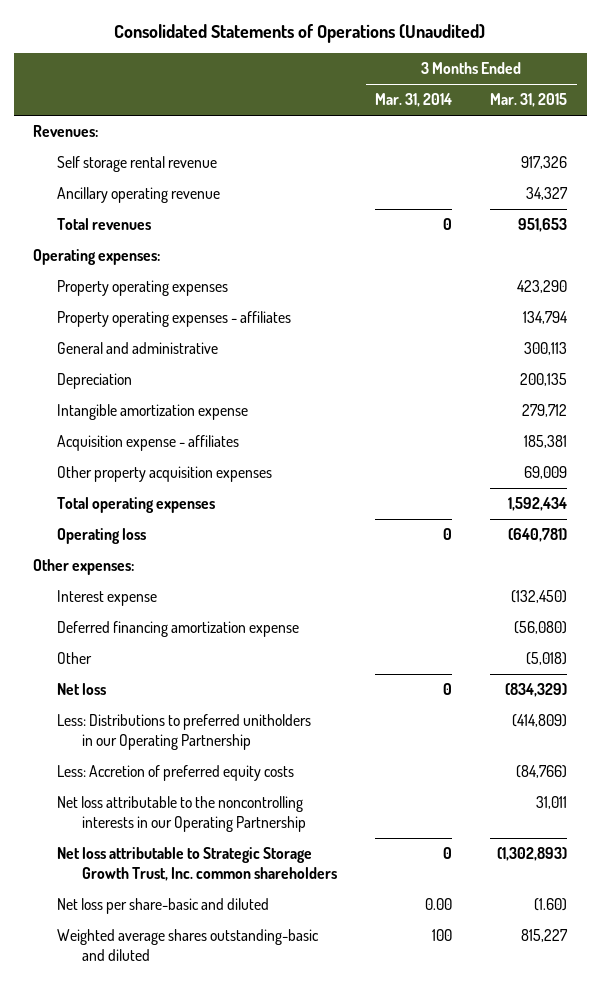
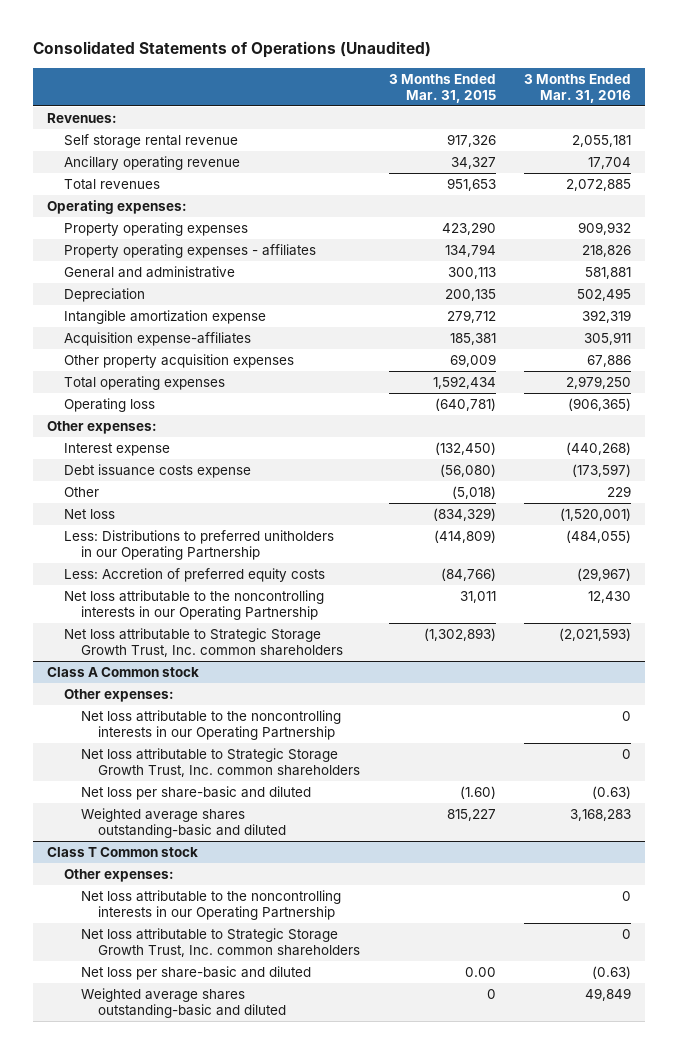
[375,93,453,108] Mar. 31, 2014 -> none
none -> [524,73,632,103] 3 Months Ended Mar. 31, 2016
[57,435,240,452] Acquisition expense - affiliates -> [64,331,252,346] Acquisition expense-affiliates
[57,621,300,638] Deferred financing amortization expense -> [64,463,252,478] Debt issuance costs expense
none -> [47,666,200,677] Class A Common stock
none -> [64,688,175,702] Other expenses:
none -> [81,709,342,740] Net loss attributable to the noncontrolling interests in our Operating Partnership
none -> [81,747,361,777] Net loss attributable to Strategic Storage Growth Trust, Inc. common shareholders
none -> [47,846,199,857] Class T Common stock
none -> [64,868,175,882] Other expenses:
none -> [81,889,342,920] Net loss attributable to the noncontrolling interests in our Operating Partnership
none -> [81,927,361,957] Net loss attributable to Strategic Storage Growth Trust, Inc. common shareholders
none -> [81,965,312,980] Net loss per share-basic and diluted
none -> [81,987,287,1018] Weighted average shares outstanding-basic and diluted

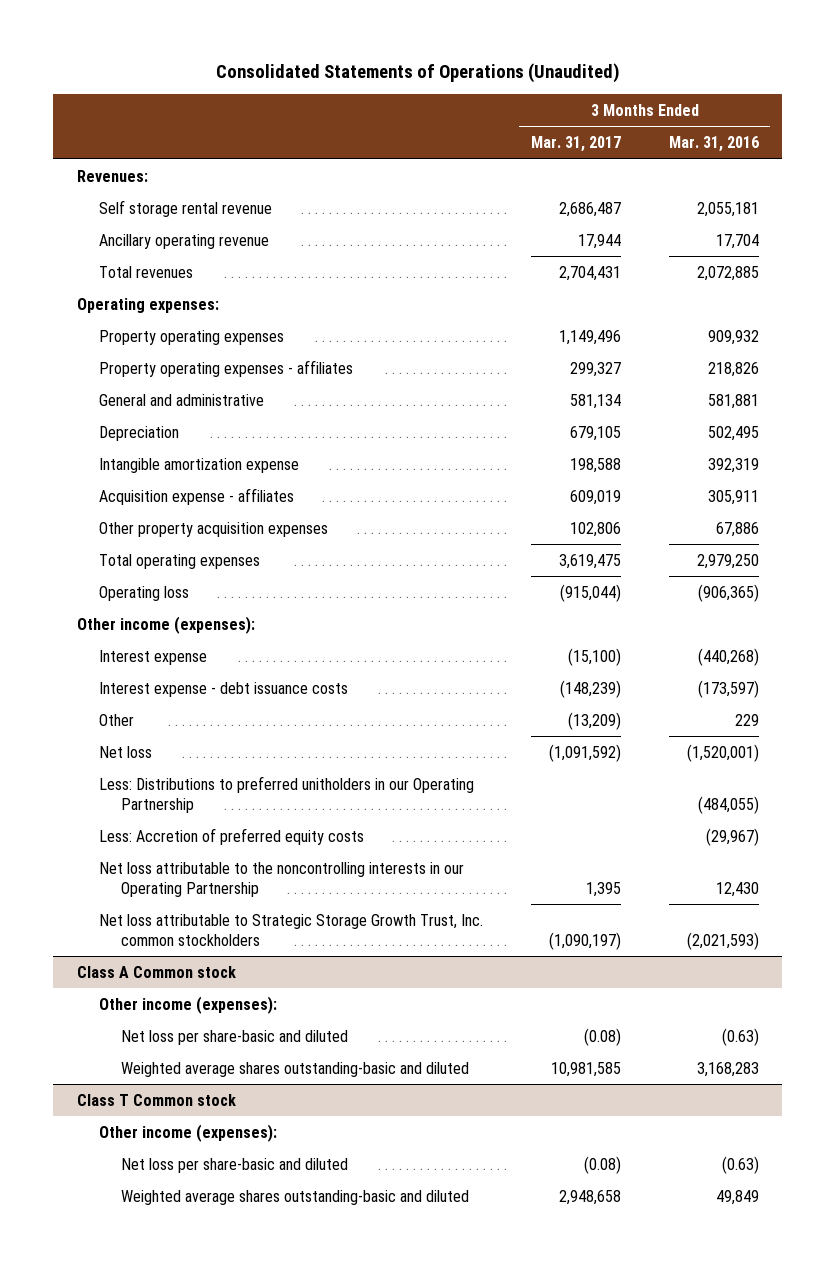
[388,73,496,103] 3 Months Ended Mar. 31, 2015 -> none
none -> [530,136,621,153] Mar. 31, 2017
[64,331,252,346] Acquisition expense-affiliates -> [98,487,294,505] Acquisition expense - affiliates
[47,420,158,434] Other expenses: -> [76,615,255,634] Other income (expenses):
[64,463,252,478] Debt issuance costs expense -> [98,681,348,697] Interest expense - debt issuance costs
[64,627,344,657] Net loss attributable to Strategic Storage Growth Trust, Inc. common shareholders -> [98,913,483,946] Net loss attributable to Strategic Storage Growth Trust, Inc. common stockholders
[81,709,342,740] Net loss attributable to the noncontrolling interests in our Operating Partnership -> none
[81,747,361,777] Net loss attributable to Strategic Storage Growth Trust, Inc. common shareholders -> none
[64,688,175,702] Other expenses: -> [98,995,277,1014] Other income (expenses):
[81,889,342,920] Net loss attributable to the noncontrolling interests in our Operating Partnership -> none
[81,927,361,957] Net loss attributable to Strategic Storage Growth Trust, Inc. common shareholders -> none
[64,868,175,882] Other expenses: -> [98,1123,277,1142] Other income (expenses):

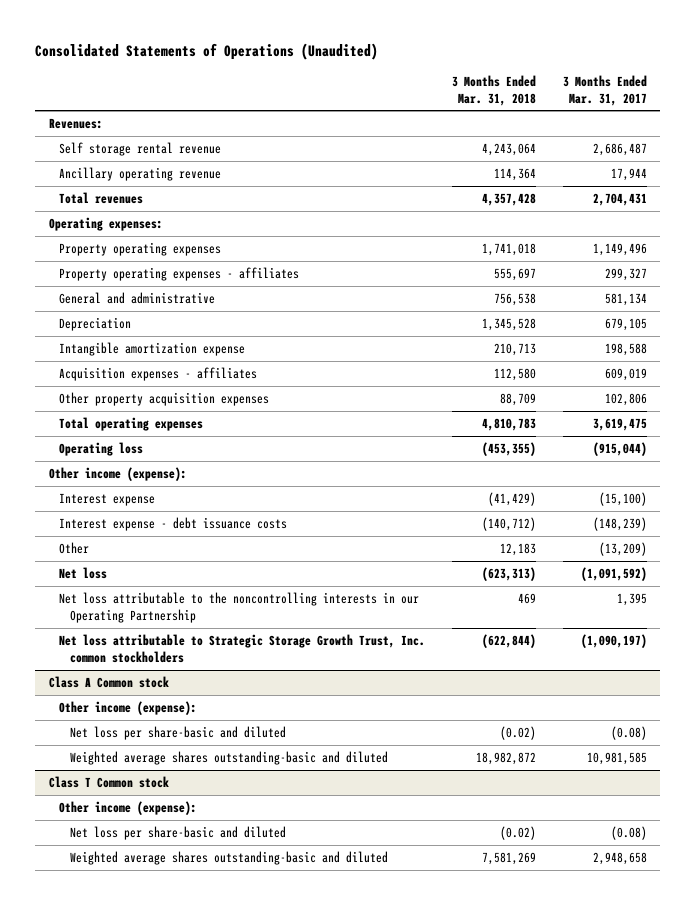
[668,136,759,153] Mar. 31, 2016 -> none
none -> [452,74,537,106] 3 Months Ended Mar. 31, 2018
[98,487,294,505] Acquisition expense - affiliates -> [59,366,258,381] Acquisition expenses - affiliates
[76,615,255,634] Other income (expenses): -> [48,466,187,481] Other income (expense):
[98,775,474,813] Less: Distributions to preferred unitholders in our Operating Partnership -> none
[98,827,364,845] Less: Accretion of preferred equity costs -> none
[98,995,277,1014] Other income (expenses): -> [59,700,198,715] Other income (expense):
[98,1123,277,1142] Other income (expenses): -> [59,800,198,815] Other income (expense):

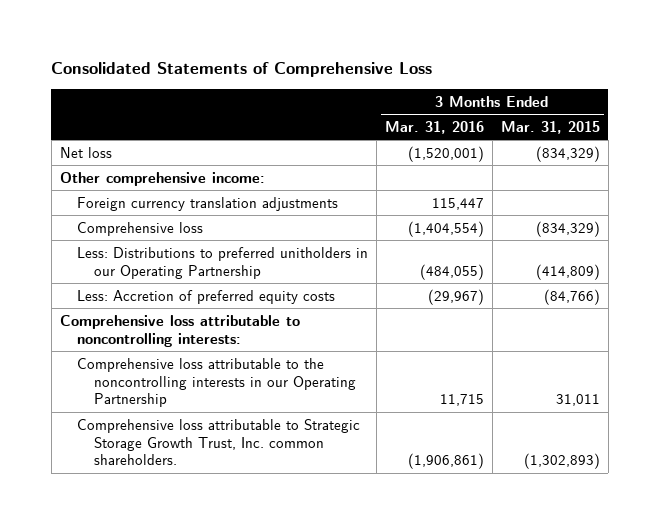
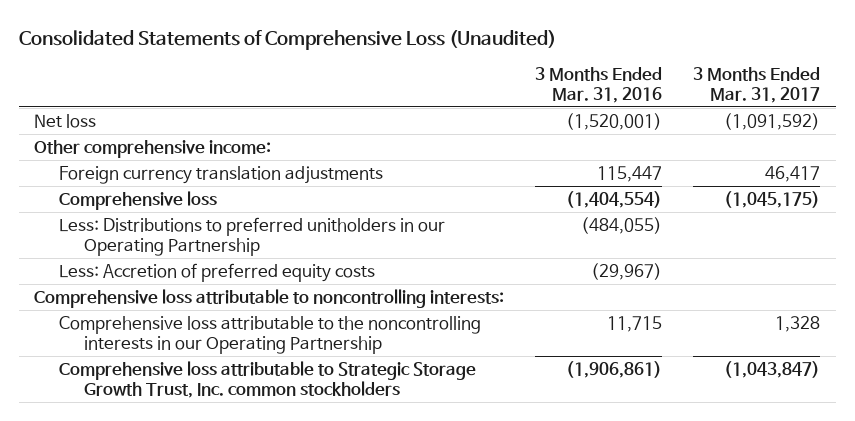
[51,62,433,78] Consolidated Statements of Comprehensive Loss -> [18,29,556,50] Consolidated Statements of Comprehensive Loss (Unaudited)
[500,121,600,135] Mar. 31, 2015 -> none
none -> [693,67,821,103] 3 Months Ended Mar. 31, 2017
[76,418,360,466] Comprehensive loss attributable to Strategic Storage Growth Trust, Inc. common shareholders. -> [59,360,477,398] Comprehensive loss attributable to Strategic Storage Growth Trust, Inc. common stockholders

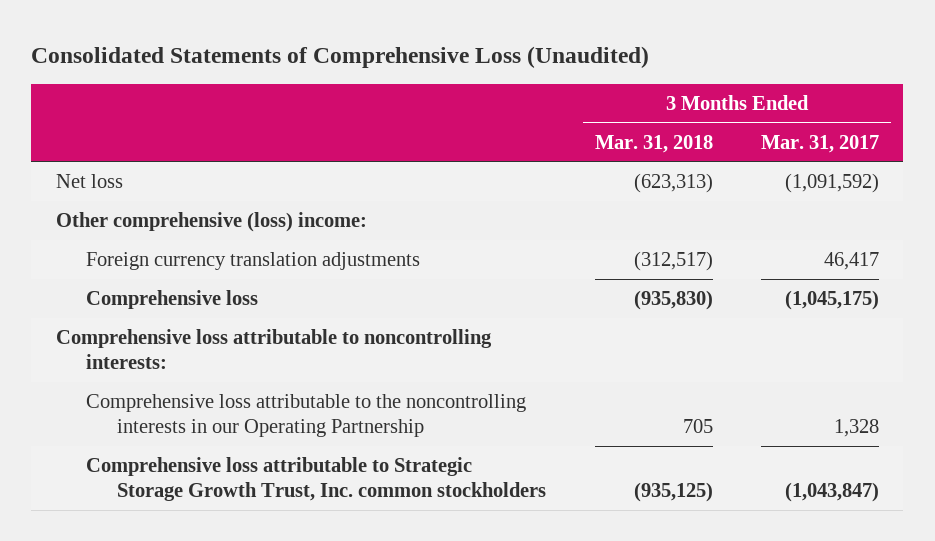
[535,67,663,103] 3 Months Ended Mar. 31, 2016 -> none
none -> [594,134,713,153] Mar. 31, 2018
[34,139,272,158] Other comprehensive income: -> [55,212,367,233] Other comprehensive (loss) income:
[59,216,446,256] Less: Distributions to preferred unitholders in our Operating Partnership -> none
[59,262,376,282] Less: Accretion of preferred equity costs -> none

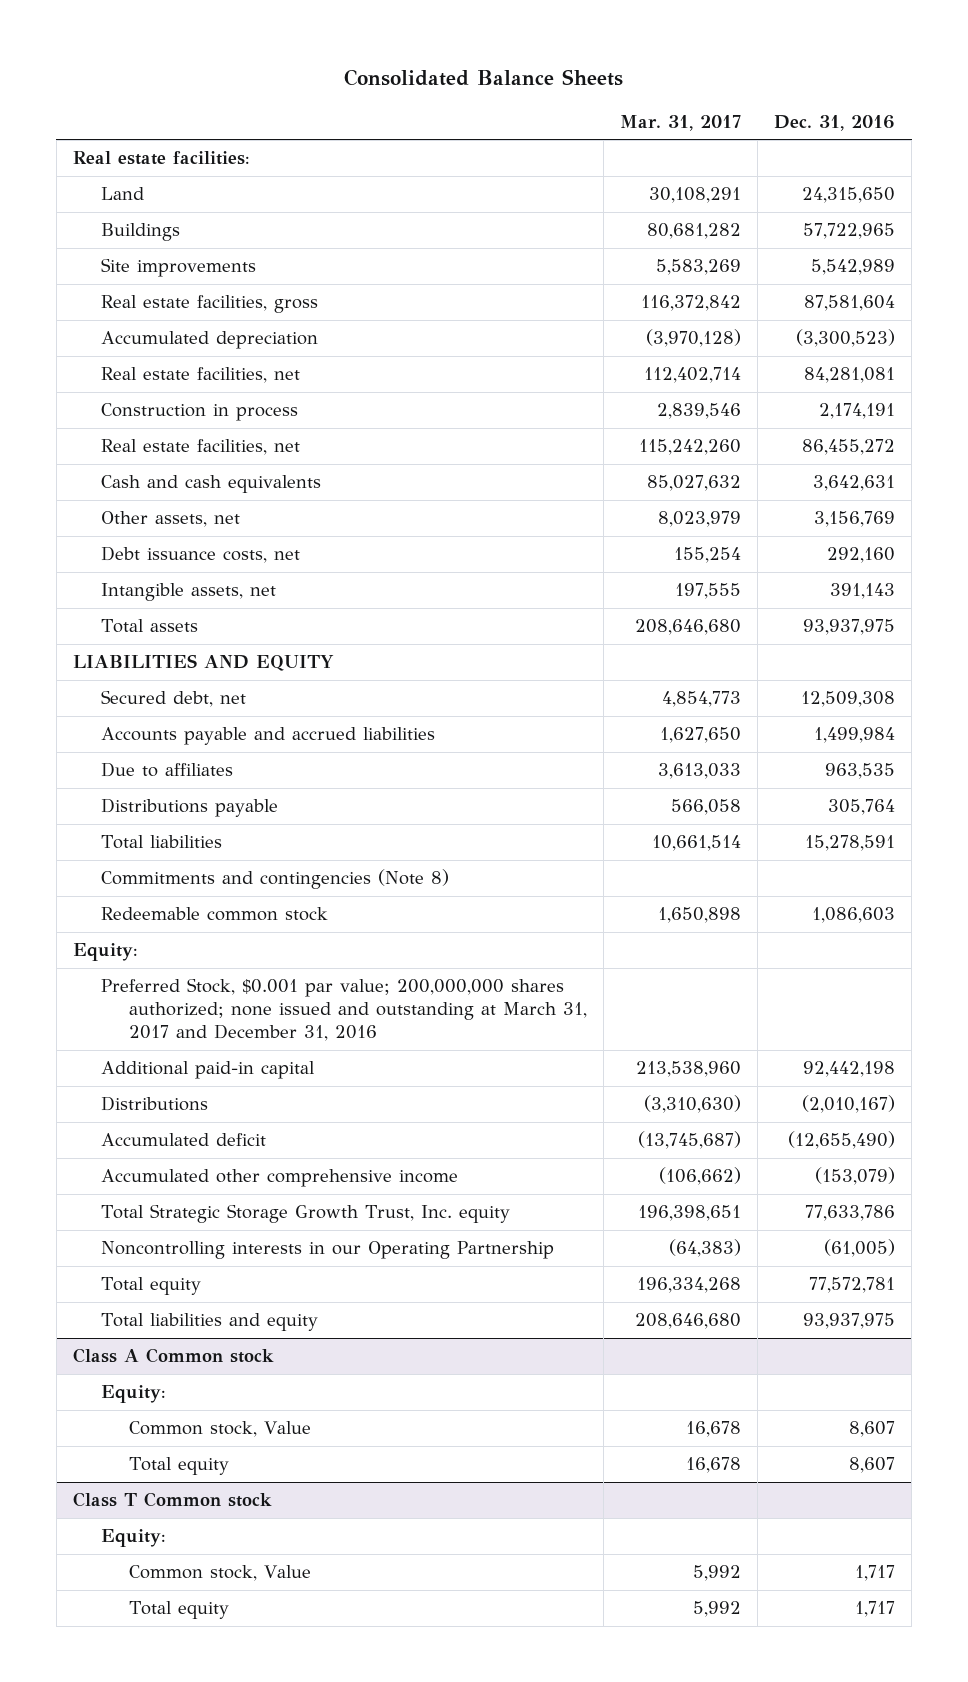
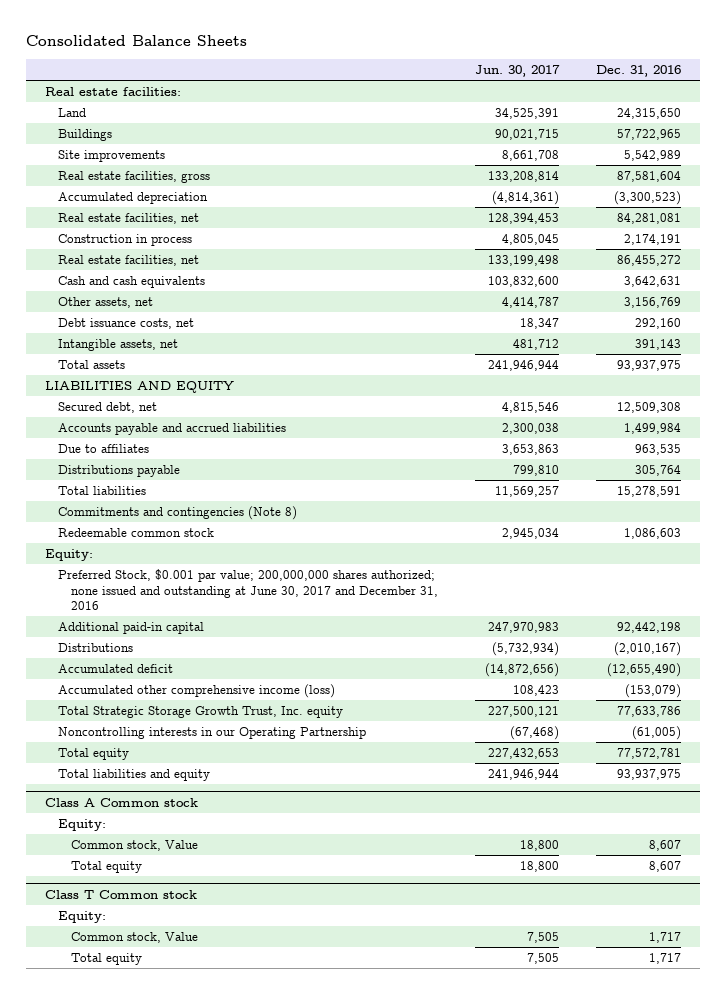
[619,114,741,131] Mar. 31, 2017 -> none
none -> [475,65,561,78] Jun. 30, 2017
[100,978,587,1042] Preferred Stock, $0.001 par value; 200,000,000 shares authorized; none issued and outstanding at March 31, 2017 and December 31, 2016 -> [57,569,439,611] Preferred Stock, $0.001 par value; 200,000,000 shares authorized; none issued and outstanding at June 30, 2017 and December 31, 2016
[100,1169,458,1188] Accumulated other comprehensive income -> [57,684,335,699] Accumulated other comprehensive income (loss)

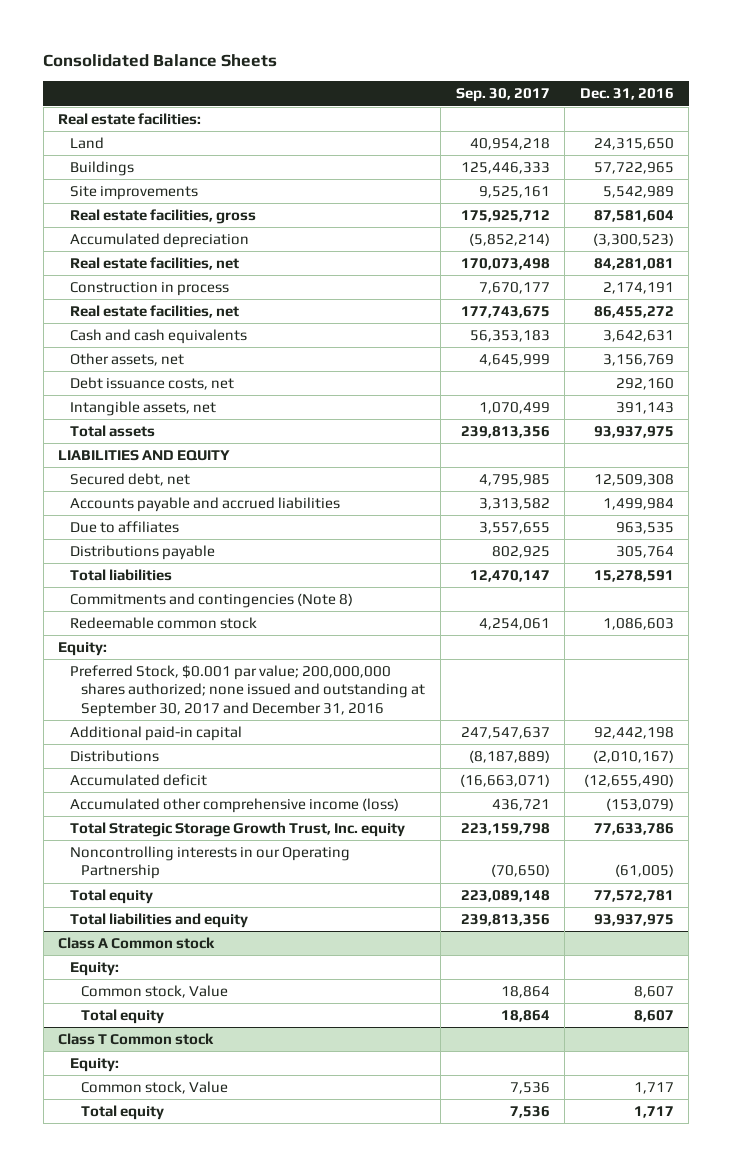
[475,65,561,78] Jun. 30, 2017 -> none
none -> [455,88,550,103] Sep. 30, 2017
[57,569,439,611] Preferred Stock, $0.001 par value; 200,000,000 shares authorized; none issued and outstanding at June 30, 2017 and December 31, 2016 -> [69,665,426,717] Preferred Stock, $0.001 par value; 200,000,000 shares authorized; none issued and outstanding at September 30, 2017 and December 31, 2016

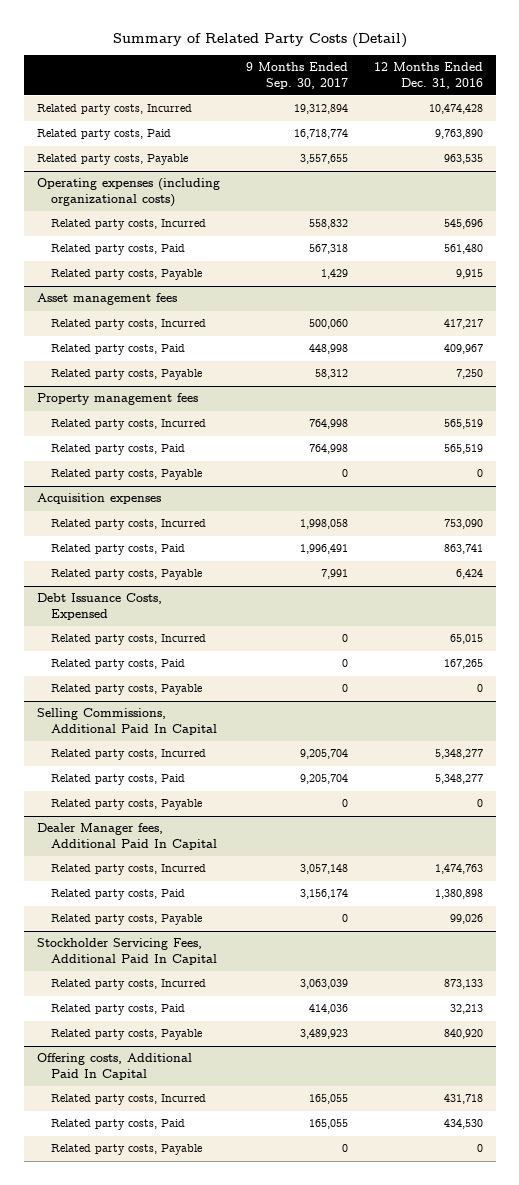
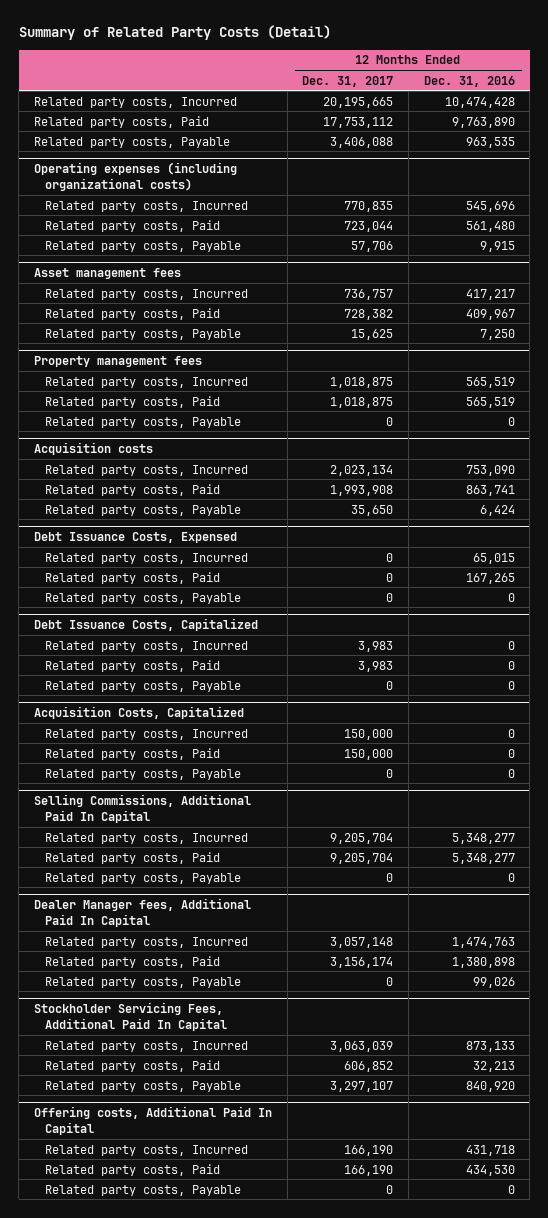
[245,62,348,89] 9 Months Ended Sep. 30, 2017 -> none
none -> [302,75,394,87] Dec. 31, 2017
[36,493,161,505] Acquisition expenses -> [33,442,153,456] Acquisition costs
none -> [33,618,258,632] Debt Issuance Costs, Capitalized
none -> [45,640,249,652] Related party costs, Incurred
none -> [45,659,221,672] Related party costs, Paid
none -> [45,680,242,692] Related party costs, Payable
none -> [33,706,244,720] Acquisition Costs, Capitalized
none -> [45,728,249,740] Related party costs, Incurred
none -> [45,747,221,760] Related party costs, Paid
none -> [45,768,242,780] Related party costs, Payable

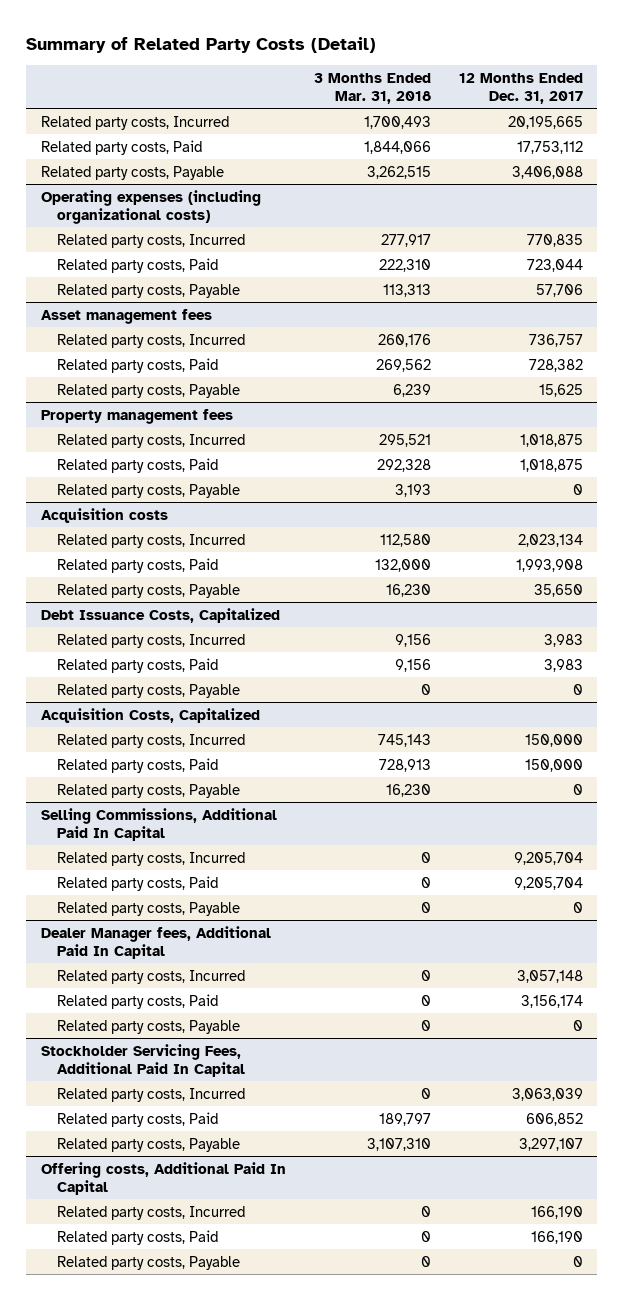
[423,75,515,87] Dec. 31, 2016 -> none
none -> [313,72,431,104] 3 Months Ended Mar. 31, 2018
[33,532,237,544] Debt Issuance Costs, Expensed -> none
[45,552,249,564] Related party costs, Incurred -> none
[45,571,221,584] Related party costs, Paid -> none
[45,592,242,604] Related party costs, Payable -> none

